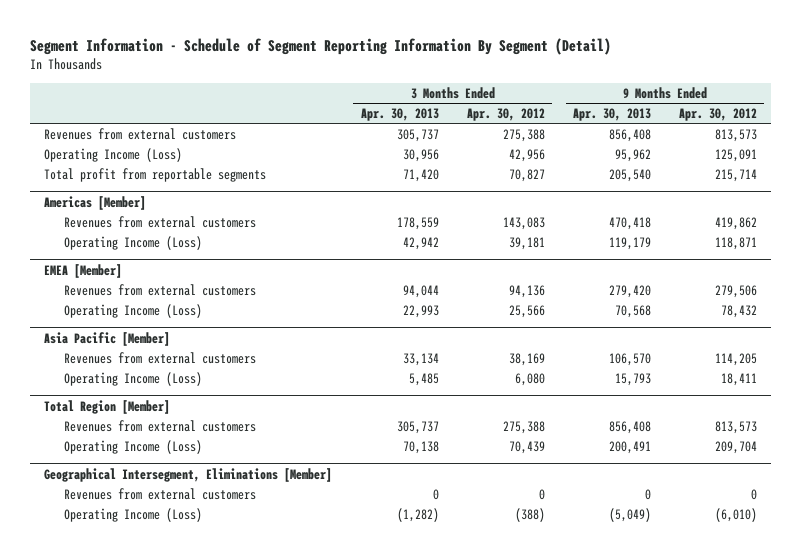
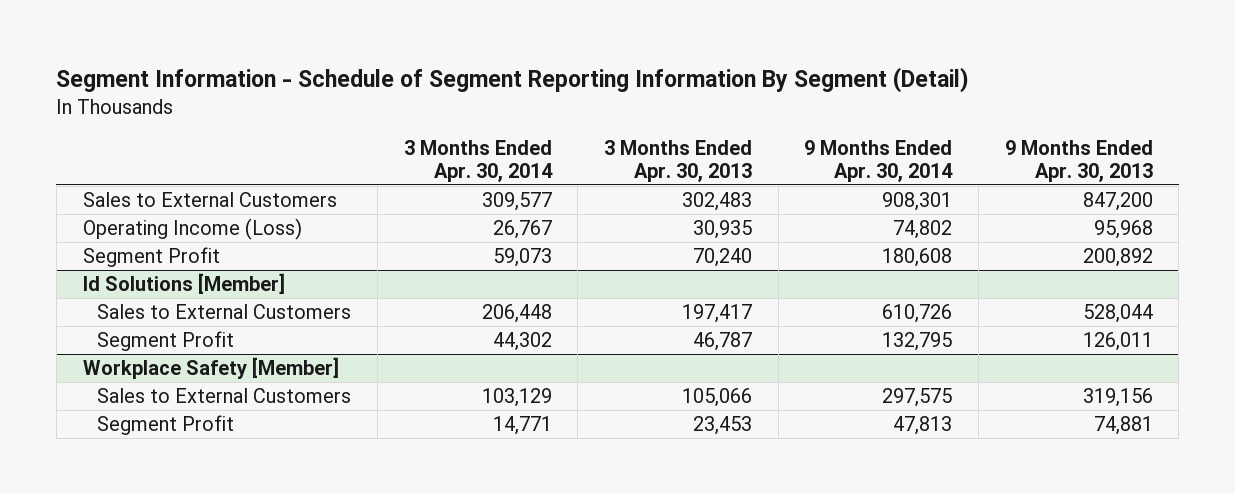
[466,107,545,121] Apr. 30, 2012 -> none
[678,107,757,121] Apr. 30, 2012 -> none
none -> [403,139,553,182] 3 Months Ended Apr. 30, 2014
none -> [804,139,954,182] 9 Months Ended Apr. 30, 2014
[44,195,147,210] Americas [Member] -> none
[63,235,202,250] Operating Income (Loss) -> none
[44,263,123,278] EMEA [Member] -> none
[63,303,202,318] Operating Income (Loss) -> none
[44,331,171,346] Asia Pacific [Member] -> none
[63,351,256,364] Revenues from external customers -> none
[63,371,202,386] Operating Income (Loss) -> none
[44,399,171,414] Total Region [Member] -> none
[63,419,256,432] Revenues from external customers -> none
[63,439,202,454] Operating Income (Loss) -> none
[44,467,333,482] Geographical Intersegment, Eliminations [Member] -> none
[63,487,256,500] Revenues from external customers -> none
[63,507,202,522] Operating Income (Loss) -> none
[44,127,237,140] Revenues from external customers -> [82,192,337,208] Sales to External Customers
[396,128,439,142] 305,737 -> [682,192,753,212] 302,483
[608,128,651,142] 856,408 -> [1082,192,1153,212] 847,200
[402,148,439,162] 30,956 -> [693,220,753,240] 30,935
[614,148,651,162] 95,962 -> [1093,220,1153,240] 95,968
[44,167,267,182] Total profit from reportable segments -> [82,247,220,268] Segment Profit
[402,168,439,182] 71,420 -> [693,248,753,268] 70,240
[608,168,651,182] 205,540 -> [1082,248,1153,268] 200,892
none -> [82,273,285,295] Id Solutions [Member]
[63,215,256,228] Revenues from external customers -> [97,304,352,320] Sales to External Customers
[396,216,439,230] 178,559 -> [682,304,753,324] 197,417
[608,216,651,230] 470,418 -> [1082,304,1153,324] 528,044
none -> [97,331,235,352] Segment Profit
none -> [82,357,339,380] Workplace Safety [Member]
[63,283,256,296] Revenues from external customers -> [97,388,352,404] Sales to External Customers
[402,284,439,298] 94,044 -> [682,388,753,408] 105,066
[608,284,651,298] 279,420 -> [1082,388,1153,408] 319,156
none -> [97,415,235,436] Segment Profit

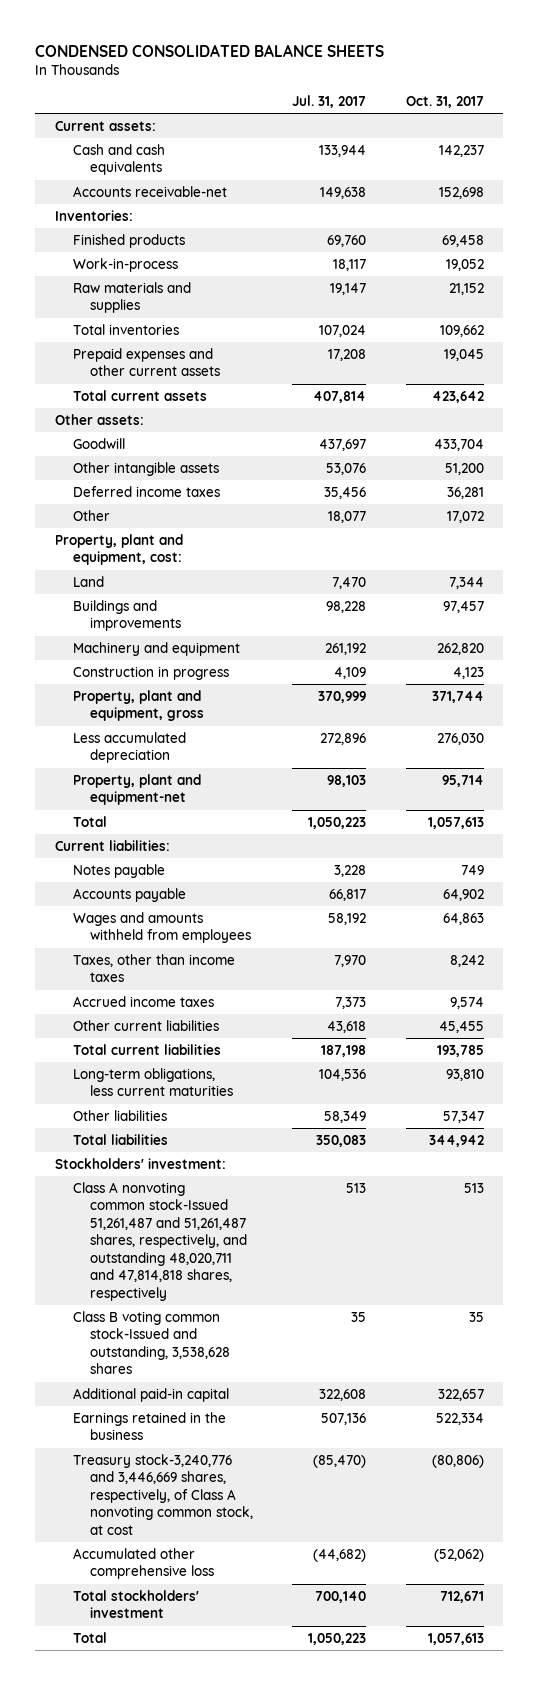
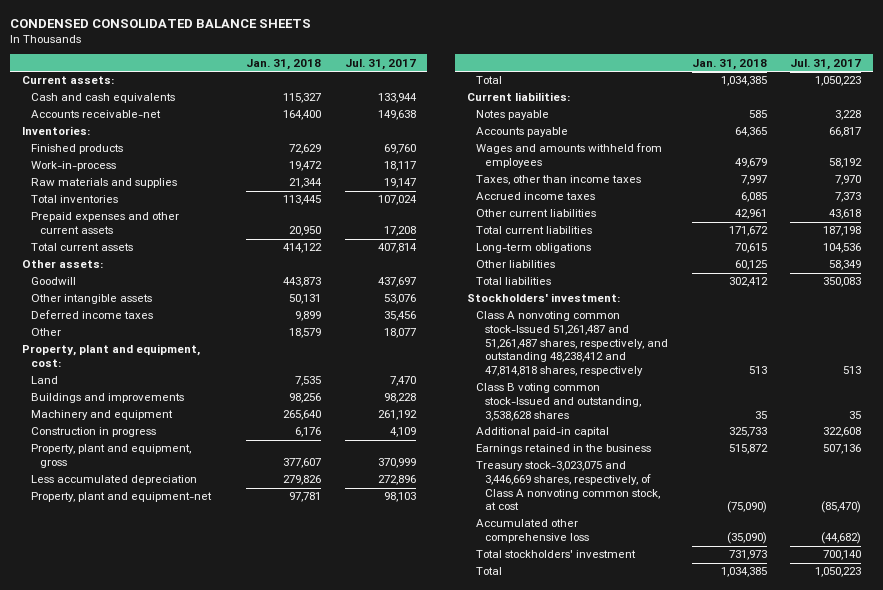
[405,95,484,108] Oct. 31, 2017 -> none
none -> [246,58,322,70] Jan. 31, 2018
[72,1068,234,1097] Long-term obligations, less current maturities -> [476,243,592,254] Long-term obligations
[72,1182,248,1301] Class A nonvoting common stock-Issued 51,261,487 and 51,261,487 shares, respectively, and outstanding 48,020,711 and 47,814,818 shares, respectively -> [476,311,669,377] Class A nonvoting common stock-Issued 51,261,487 and 51,261,487 shares, respectively, and outstanding 48,238,412 and 47,814,818 shares, respectively
[72,1454,254,1535] Treasury stock-3,240,776 and 3,446,669 shares, respectively, of Class A nonvoting common stock, at cost -> [476,461,661,511] Treasury stock-3,023,075 and 3,446,669 shares, respectively, of Class A nonvoting common stock, at cost

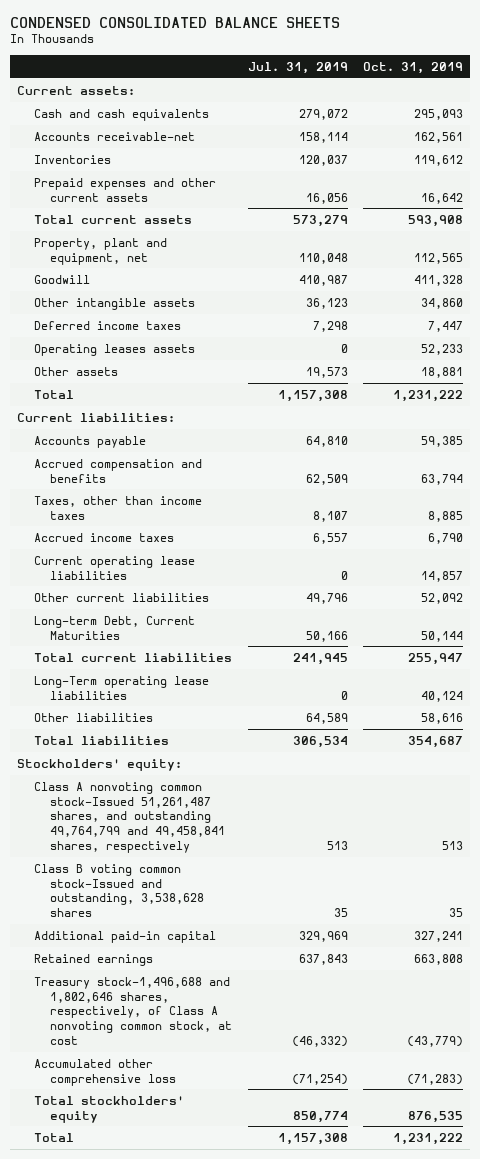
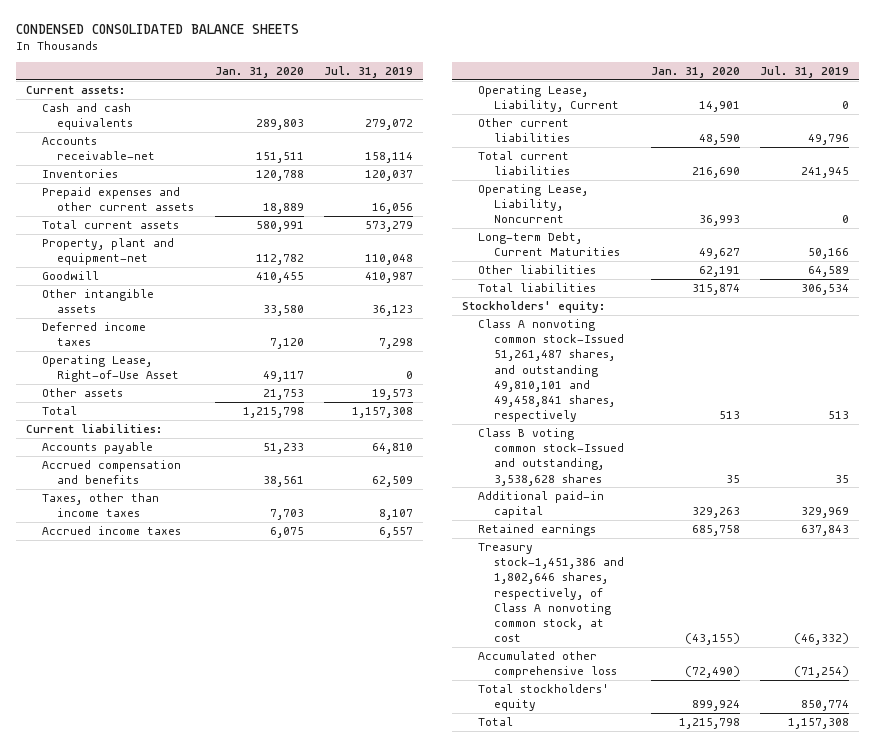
[362,61,463,74] Oct. 31, 2019 -> none
none -> [214,66,304,78] Jan. 31, 2020
[33,237,167,265] Property, plant and equipment, net -> [41,238,174,266] Property, plant and equipment-net
[33,343,195,356] Operating leases assets -> [41,355,180,383] Operating Lease, Right-of-Use Asset
[33,555,195,580] Current operating lease liabilities -> [478,85,619,113] Operating Lease, Liability, Current
[33,675,209,700] Long-Term operating lease liabilities -> [478,184,589,224] Operating Lease, Liability, Noncurrent
[33,615,195,640] Long-term Debt, Current Maturities -> [478,232,620,257] Long-term Debt, Current Maturities
[33,781,226,854] Class A nonvoting common stock-Issued 51,261,487 shares, and outstanding 49,764,799 and 49,458,841 shares, respectively -> [478,319,624,422] Class A nonvoting common stock-Issued 51,261,487 shares, and outstanding 49,810,101 and 49,458,841 shares, respectively
[33,976,233,1046] Treasury stock-1,496,688 and 1,802,646 shares, respectively, of Class A nonvoting common stock, at cost -> [478,543,624,642] Treasury stock-1,451,386 and 1,802,646 shares, respectively, of Class A nonvoting common stock, at cost

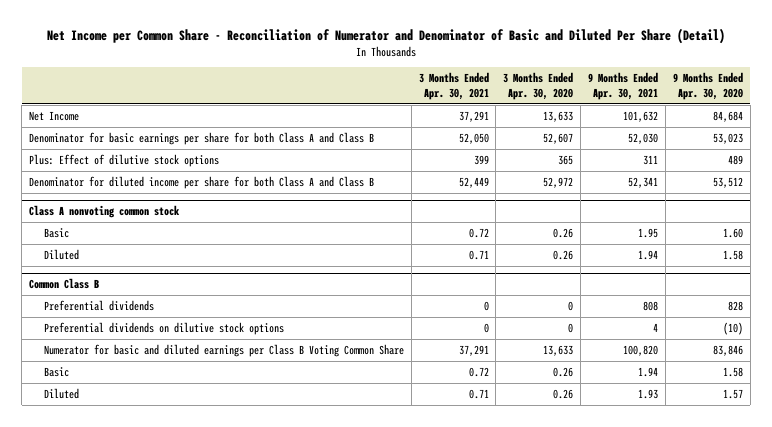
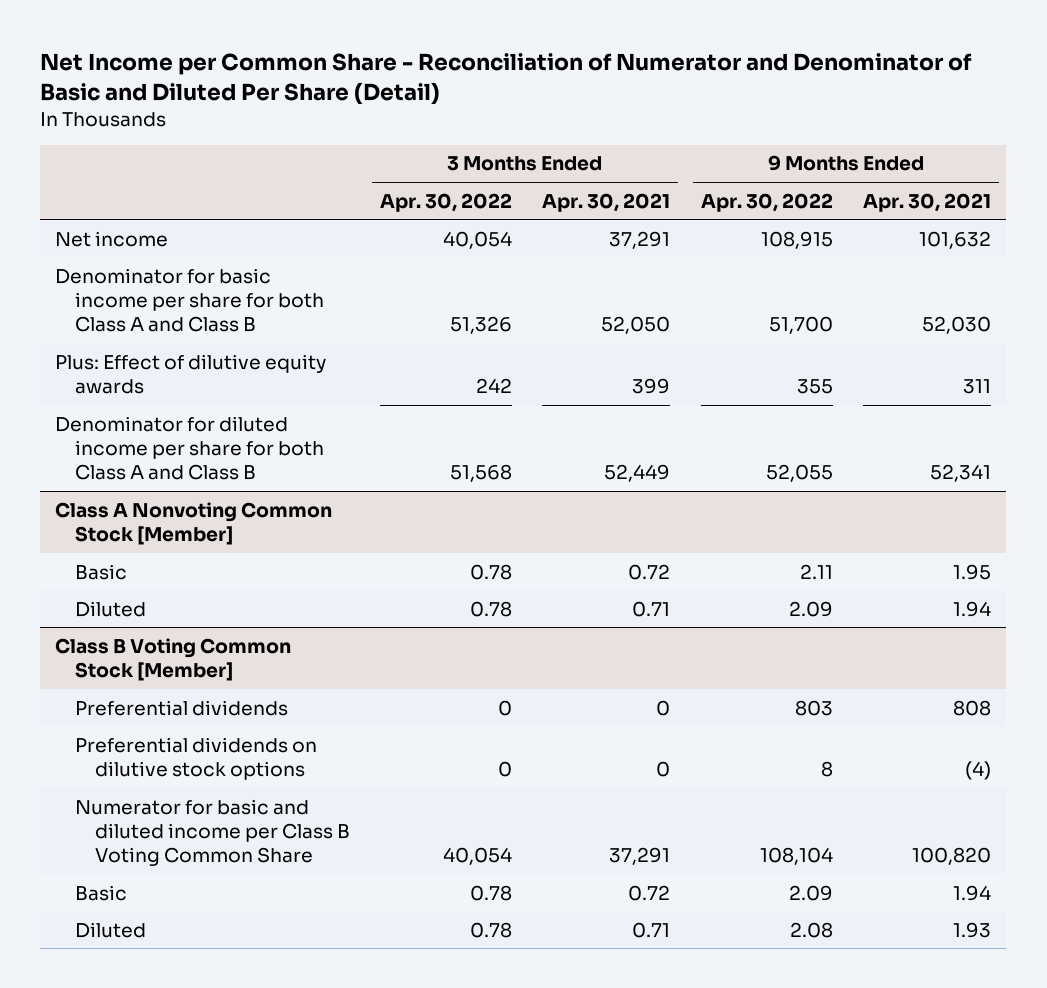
[503,72,574,101] 3 Months Ended Apr. 30, 2020 -> none
[672,72,743,101] 9 Months Ended Apr. 30, 2020 -> none
none -> [380,192,513,212] Apr. 30, 2022
none -> [700,192,833,212] Apr. 30, 2022
[29,111,80,122] Net Income -> [55,230,169,247] Net income
[29,132,375,146] Denominator for basic earnings per share for both Class A and Class B -> [55,267,325,333] Denominator for basic income per share for both Class A and Class B
[29,154,220,168] Plus: Effect of dilutive stock options -> [55,353,327,394] Plus: Effect of dilutive equity awards
[29,205,181,219] Class A nonvoting common stock -> [55,501,333,545] Class A Nonvoting Common Stock [Member]
[29,278,100,290] Common Class B -> [55,637,292,681] Class B Voting Common Stock [Member]
[653,323,659,333] 4 -> [965,760,992,780] (4)
[43,344,404,358] Numerator for basic and diluted earnings per Class B Voting Common Share -> [75,798,350,867] Numerator for basic and diluted income per Class B Voting Common Share

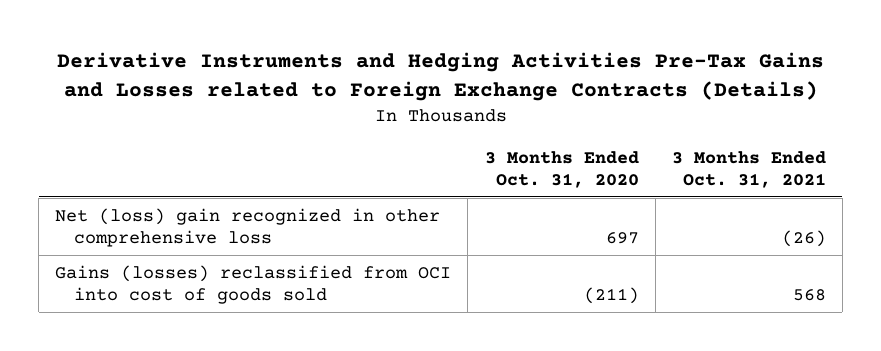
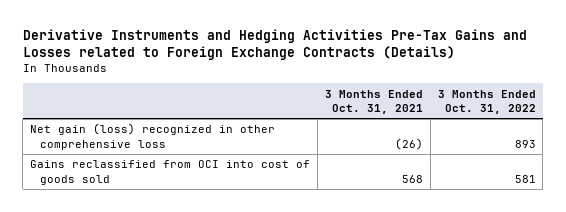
[484,150,639,188] 3 Months Ended Oct. 31, 2020 -> none
none -> [437,89,536,114] 3 Months Ended Oct. 31, 2022
[55,207,441,247] Net (loss) gain recognized in other comprehensive loss -> [30,123,276,150] Net gain (loss) recognized in other comprehensive loss
[55,264,452,304] Gains (losses) reclassified from OCI into cost of goods sold -> [30,160,311,185] Gains reclassified from OCI into cost of goods sold

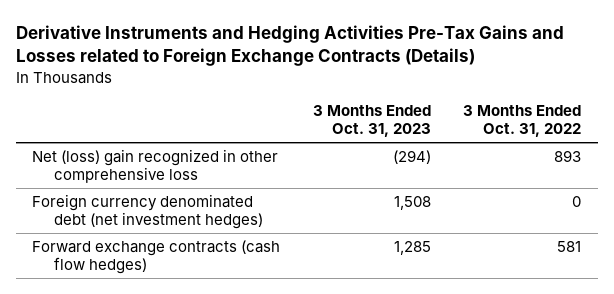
[324,89,423,114] 3 Months Ended Oct. 31, 2021 -> none
none -> [312,105,431,138] 3 Months Ended Oct. 31, 2023
[30,123,276,150] Net gain (loss) recognized in other comprehensive loss -> [32,149,279,183] Net (loss) gain recognized in other comprehensive loss
none -> [32,194,264,229] Foreign currency denominated debt (net investment hedges)
[30,160,311,185] Gains reclassified from OCI into cost of goods sold -> [32,240,281,274] Forward exchange contracts (cash flow hedges)

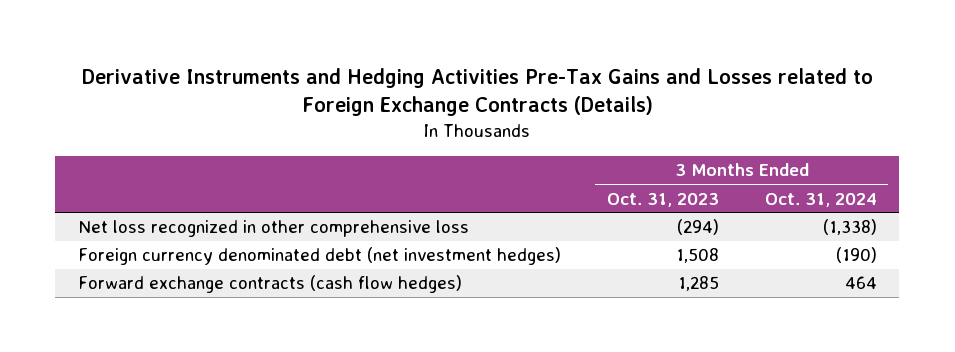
[463,105,582,138] 3 Months Ended Oct. 31, 2022 -> none
none -> [764,192,877,207] Oct. 31, 2024
[32,149,279,183] Net (loss) gain recognized in other comprehensive loss -> [78,220,470,238] Net loss recognized in other comprehensive loss

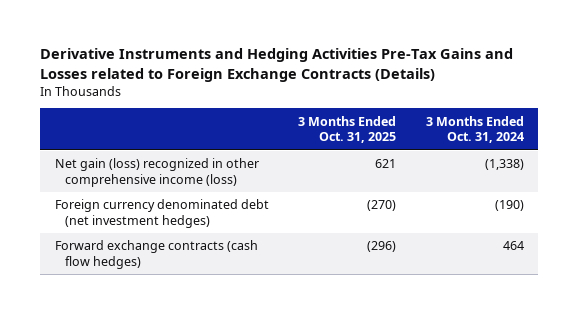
[606,192,719,207] Oct. 31, 2023 -> none
none -> [298,115,397,144] 3 Months Ended Oct. 31, 2025
[78,220,470,238] Net loss recognized in other comprehensive loss -> [54,158,259,188] Net gain (loss) recognized in other comprehensive income (loss)

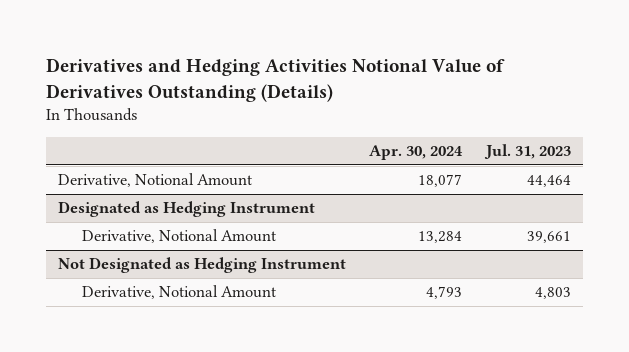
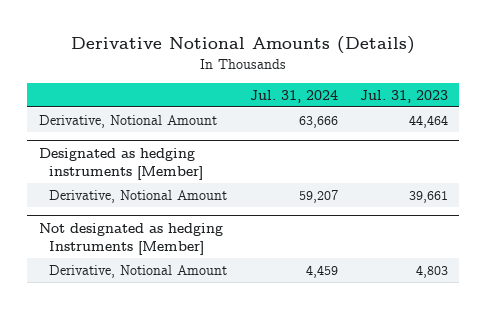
[46,58,506,102] Derivatives and Hedging Activities Notional Value of Derivatives Outstanding (Details) -> [71,36,416,55] Derivative Notional Amounts (Details)
[369,145,464,161] Apr. 30, 2024 -> none
none -> [249,89,338,103] Jul. 31, 2024
[58,201,316,218] Designated as Hedging Instrument -> [38,147,204,180] Designated as hedging instruments [Member]
[58,257,347,274] Not Designated as Hedging Instrument -> [38,222,223,255] Not designated as hedging Instruments [Member]

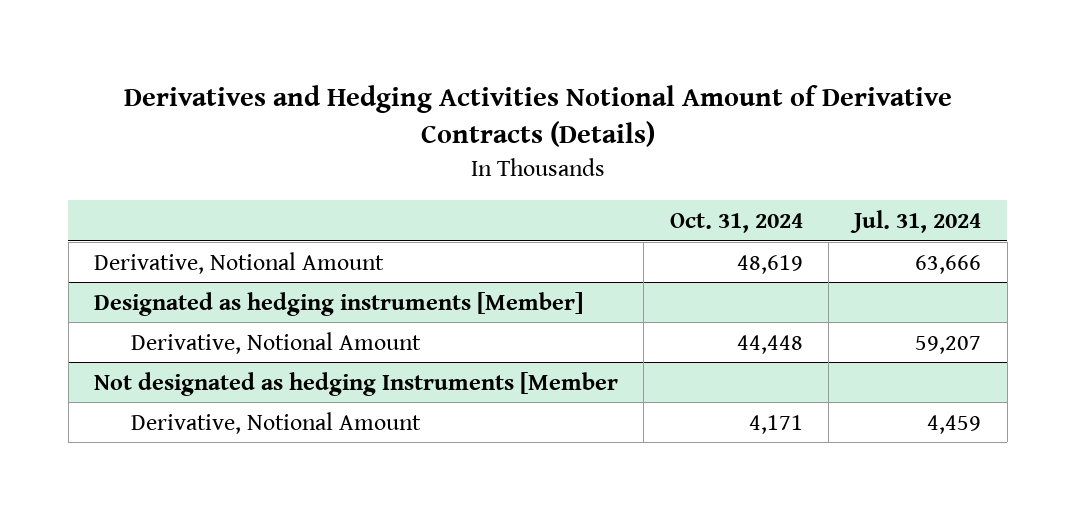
[71,36,416,55] Derivative Notional Amounts (Details) -> [123,84,952,148] Derivatives and Hedging Activities Notional Amount of Derivative Contracts (Details)
[360,89,449,103] Jul. 31, 2023 -> none
none -> [669,212,803,233] Oct. 31, 2024
[38,222,223,255] Not designated as hedging Instruments [Member] -> [94,371,619,396] Not designated as hedging Instruments [Member

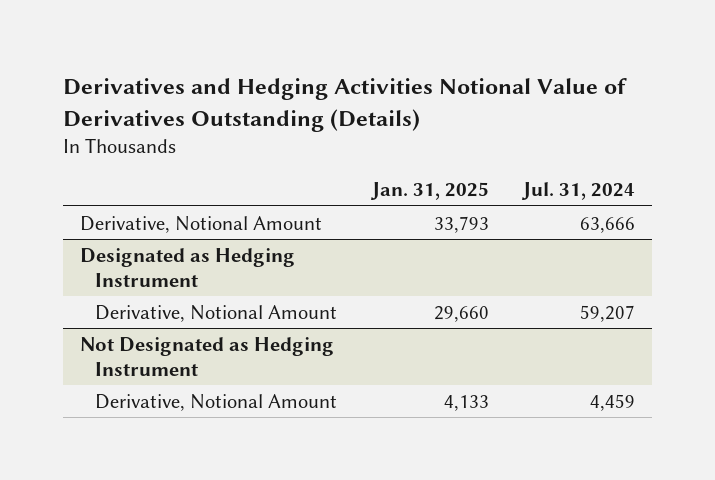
[123,84,952,148] Derivatives and Hedging Activities Notional Amount of Derivative Contracts (Details) -> [62,78,627,132] Derivatives and Hedging Activities Notional Value of Derivatives Outstanding (Details)
[669,212,803,233] Oct. 31, 2024 -> none
none -> [369,182,489,201] Jan. 31, 2025
[94,291,584,316] Designated as hedging instruments [Member] -> [79,247,295,287] Designated as Hedging Instrument
[94,371,619,396] Not designated as hedging Instruments [Member -> [79,336,334,376] Not Designated as Hedging Instrument

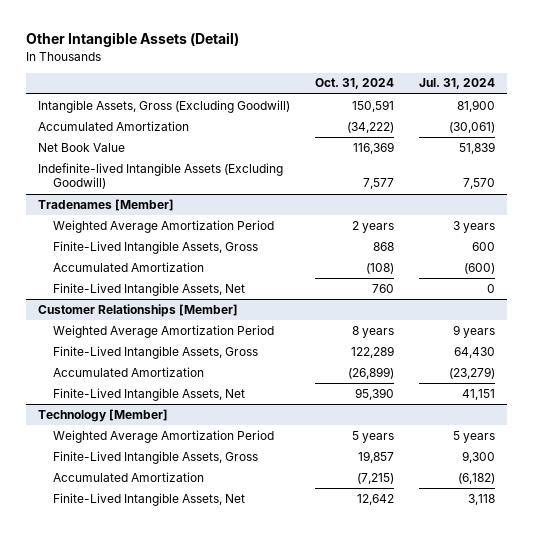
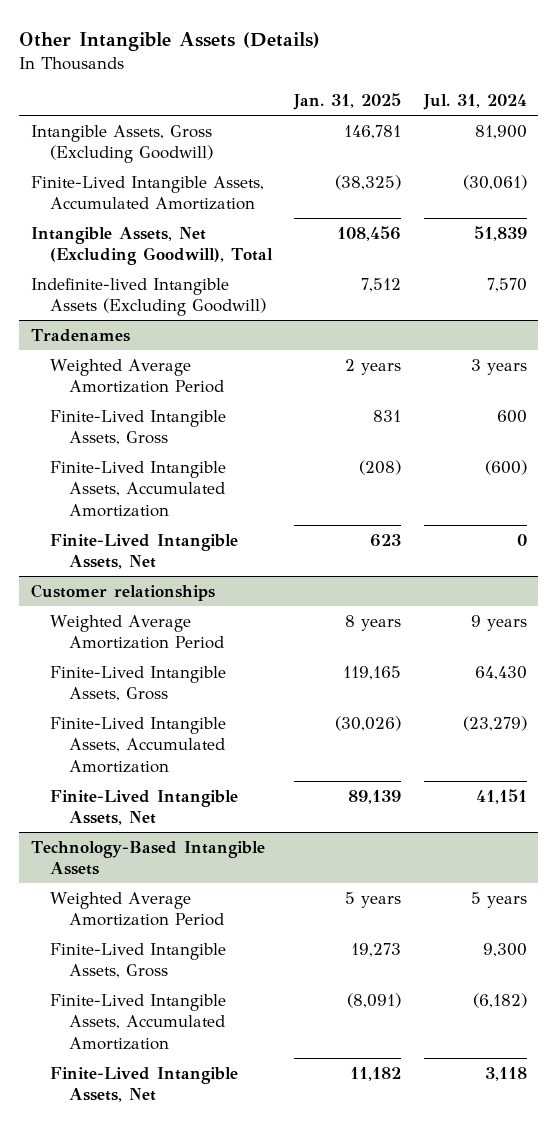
[25,32,239,48] Other Intangible Assets (Detail) -> [19,31,321,51] Other Intangible Assets (Details)
[315,78,395,90] Oct. 31, 2024 -> none
none -> [293,93,402,111] Jan. 31, 2025
[38,120,190,131] Accumulated Amortization -> [30,175,264,211] Finite-Lived Intangible Assets, Accumulated Amortization
[38,142,126,152] Net Book Value -> [30,226,273,266] Intangible Assets, Net (Excluding Goodwill), Total
[38,198,175,211] Tradenames [Member] -> [30,328,130,342] Tradenames
[52,261,204,272] Accumulated Amortization -> [49,460,226,517] Finite-Lived Intangible Assets, Accumulated Amortization
[38,303,239,317] Customer Relationships [Member] -> [30,583,215,601] Customer relationships
[52,366,204,377] Accumulated Amortization -> [49,716,226,773] Finite-Lived Intangible Assets, Accumulated Amortization
[38,408,169,422] Technology [Member] -> [30,840,265,876] Technology-Based Intangible Assets
[52,471,204,482] Accumulated Amortization -> [49,993,226,1050] Finite-Lived Intangible Assets, Accumulated Amortization

